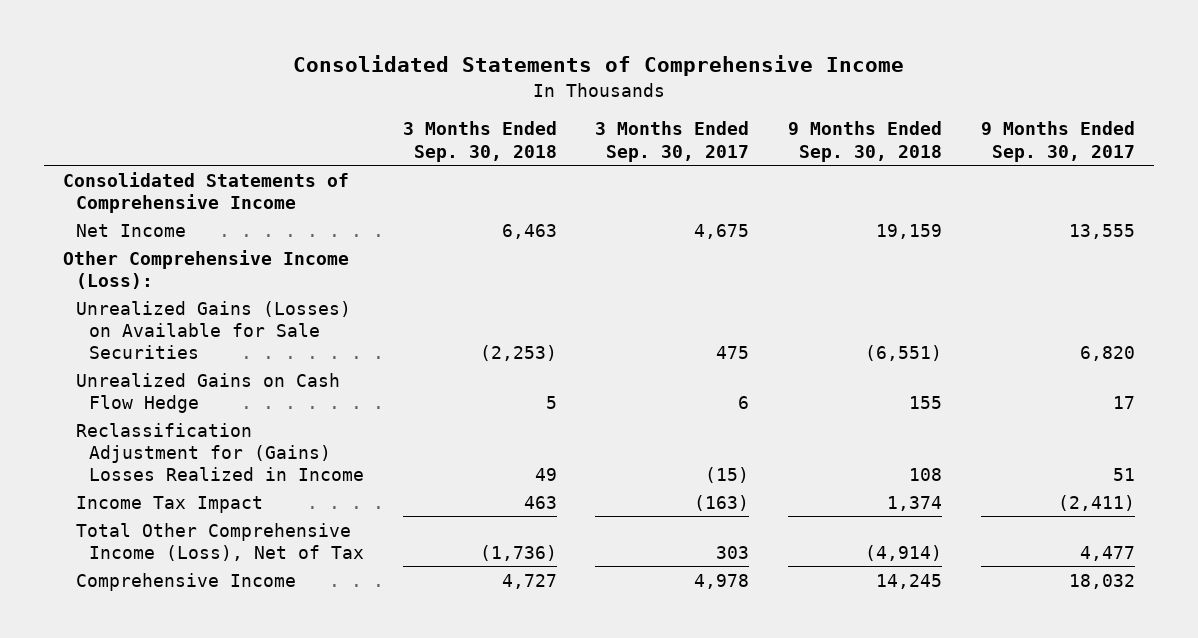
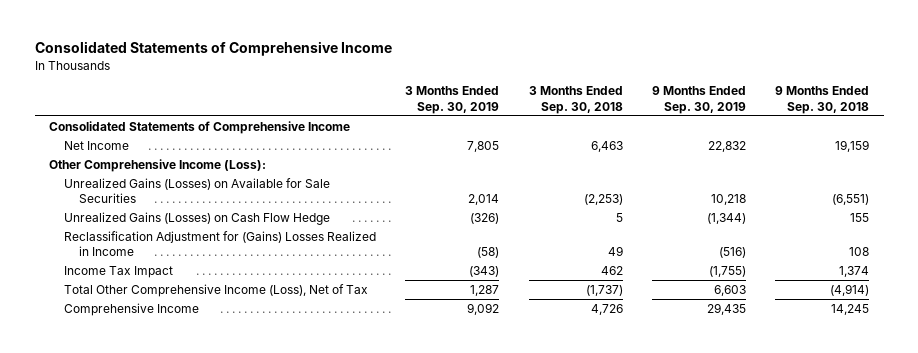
[595,121,750,162] 3 Months Ended Sep. 30, 2017 -> none
[980,121,1135,162] 9 Months Ended Sep. 30, 2017 -> none
none -> [405,86,500,114] 3 Months Ended Sep. 30, 2019
none -> [651,86,746,114] 9 Months Ended Sep. 30, 2019
[76,372,341,413] Unrealized Gains on Cash Flow Hedge -> [64,211,331,225] Unrealized Gains (Losses) on Cash Flow Hedge
[523,495,557,509] 463 -> [600,265,623,275] 462
[479,544,557,561] (1,736) -> [585,284,623,296] (1,737)
[501,573,557,589] 4,727 -> [590,303,623,315] 4,726

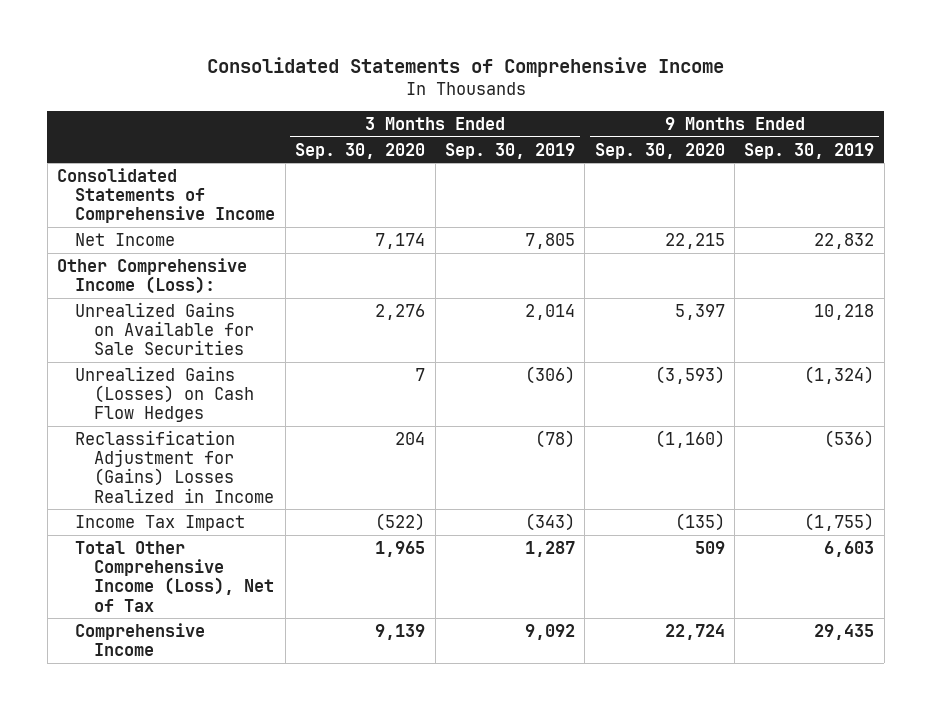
[528,86,623,114] 3 Months Ended Sep. 30, 2018 -> none
[775,86,870,114] 9 Months Ended Sep. 30, 2018 -> none
none -> [295,142,426,159] Sep. 30, 2020
none -> [594,142,725,159] Sep. 30, 2020
[64,177,331,204] Unrealized Gains (Losses) on Available for Sale Securities -> [75,301,254,356] Unrealized Gains on Available for Sale Securities
[64,211,331,225] Unrealized Gains (Losses) on Cash Flow Hedge -> [75,365,254,423] Unrealized Gains (Losses) on Cash Flow Hedges
[470,212,500,224] (326) -> [524,365,575,384] (306)
[706,212,746,224] (1,344) -> [804,365,875,384] (1,324)
[477,247,500,259] (58) -> [534,429,575,448] (78)
[718,247,746,259] (516) -> [824,429,875,448] (536)

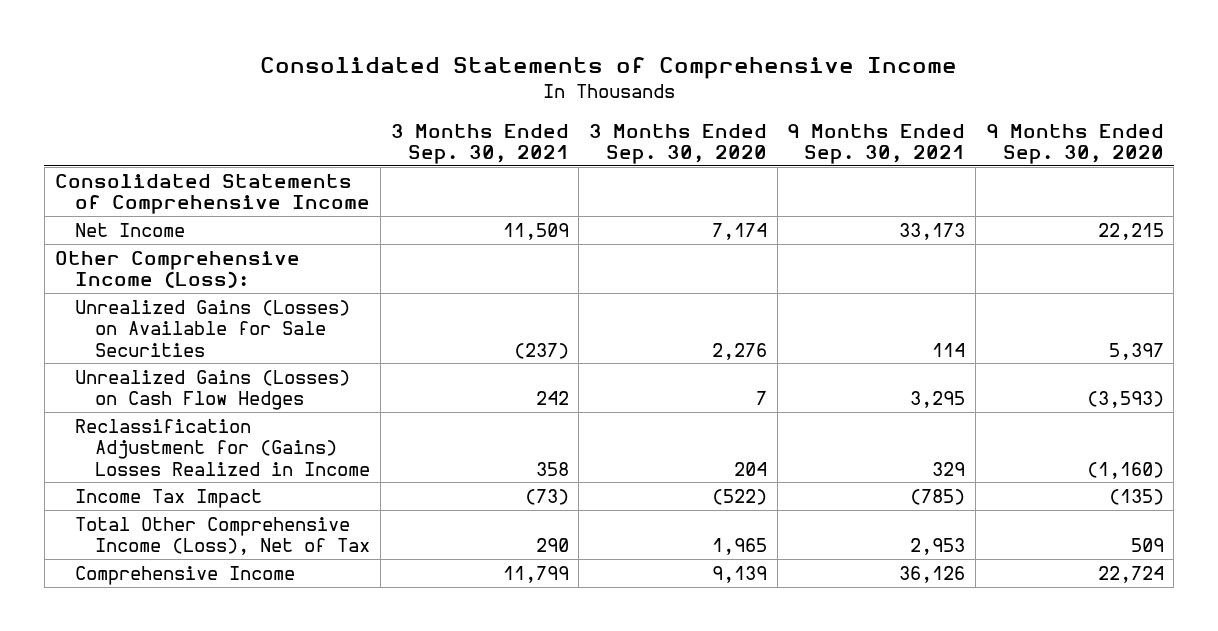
[444,142,575,159] Sep. 30, 2019 -> none
[744,142,875,159] Sep. 30, 2019 -> none
none -> [390,123,569,165] 3 Months Ended Sep. 30, 2021
none -> [787,123,966,165] 9 Months Ended Sep. 30, 2021
[75,301,254,356] Unrealized Gains on Available for Sale Securities -> [74,299,350,357] Unrealized Gains (Losses) on Available for Sale Securities

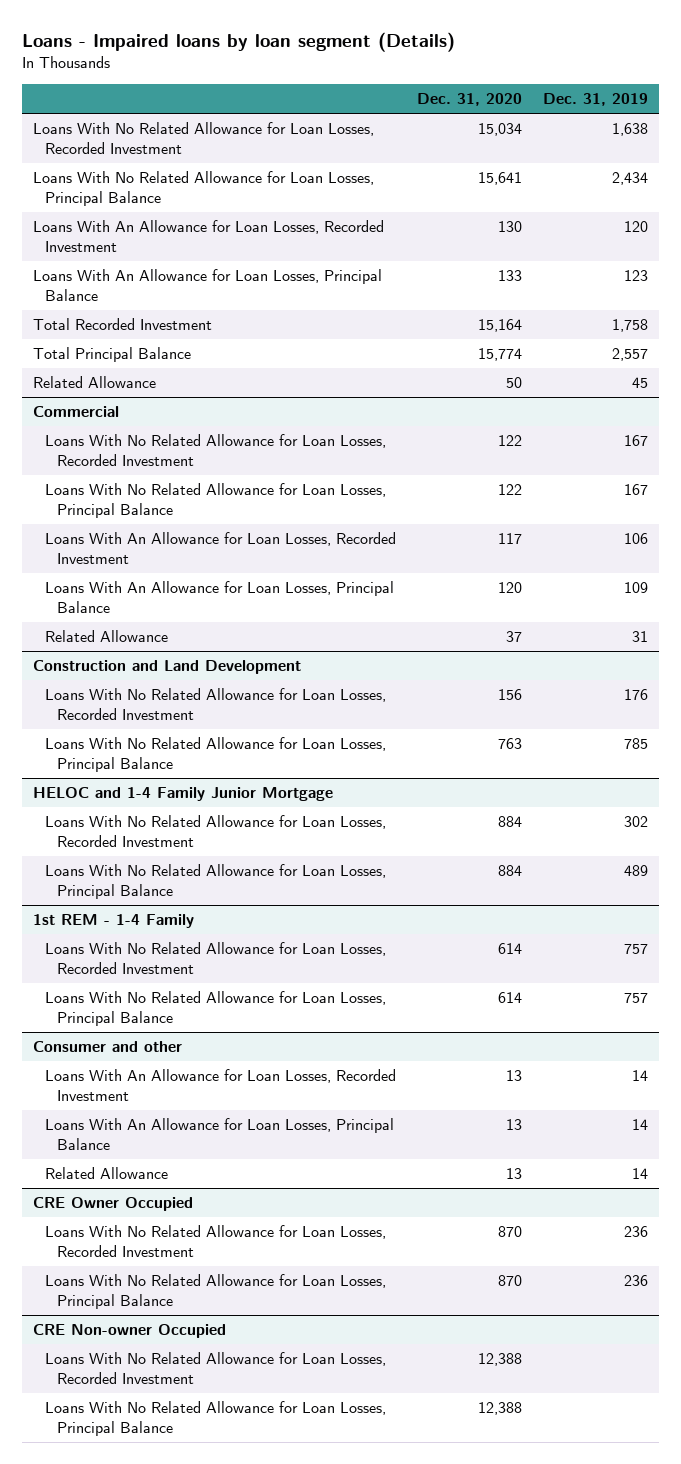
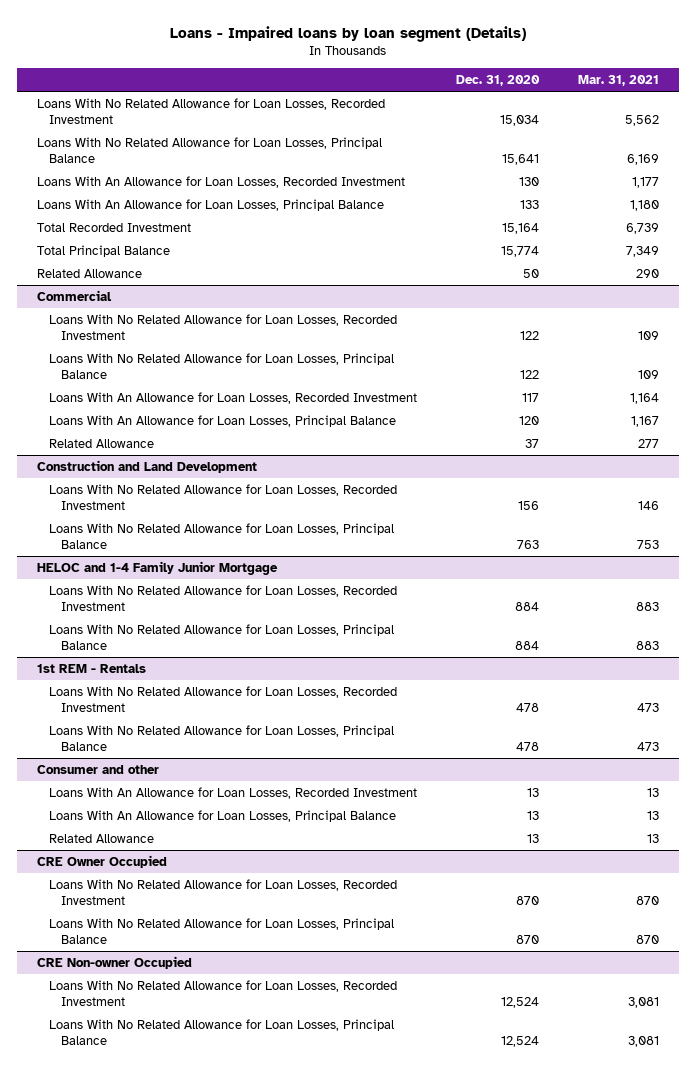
[543,93,649,107] Dec. 31, 2019 -> none
none -> [578,75,660,87] Mar. 31, 2021
[32,914,194,929] 1st REM - 1-4 Family -> none
none -> [36,663,146,673] 1st REM - Rentals
[498,943,523,955] 614 -> [515,703,539,713] 478
[498,992,523,1004] 614 -> [515,742,539,752] 478
[478,1353,523,1367] 12,388 -> [500,997,539,1009] 12,524
[478,1402,523,1416] 12,388 -> [500,1036,539,1048] 12,524

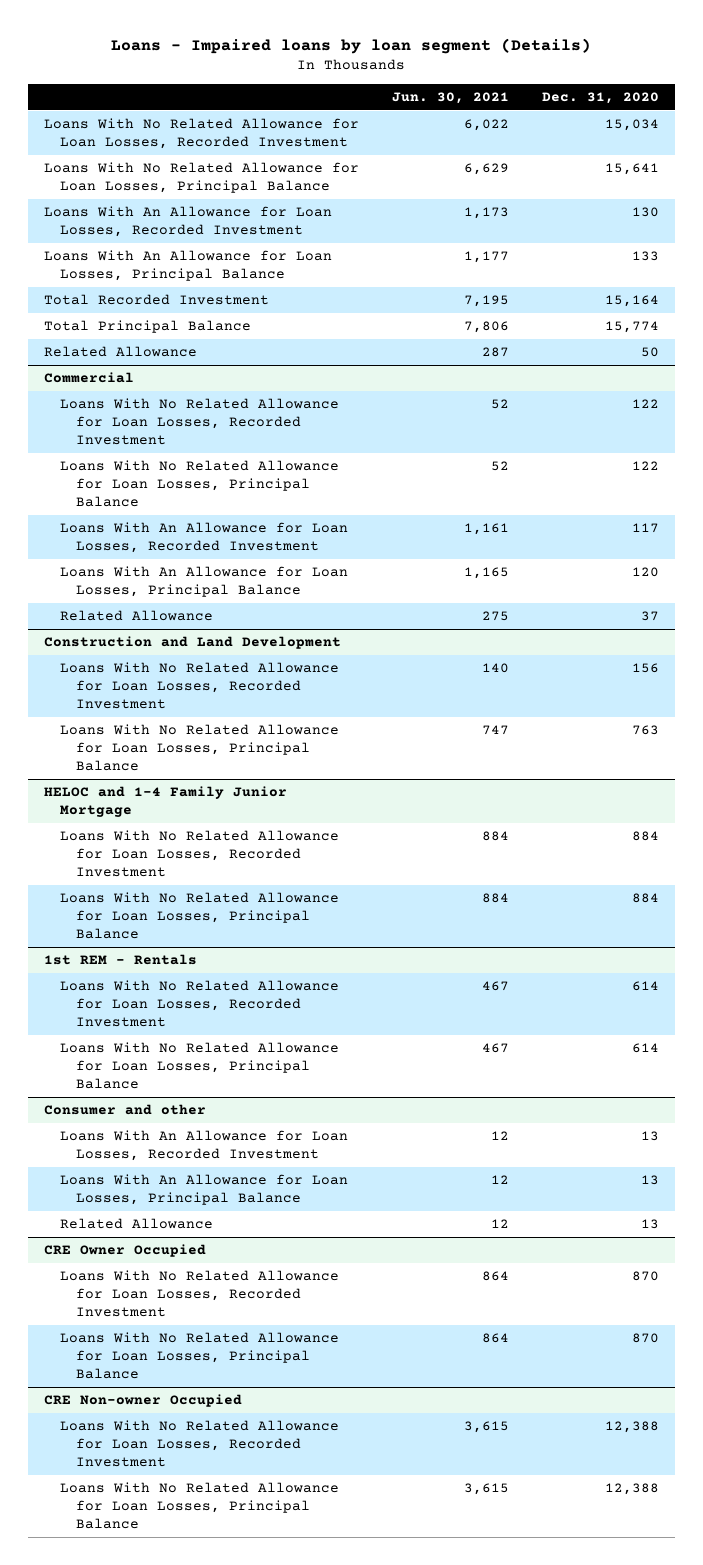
[578,75,660,87] Mar. 31, 2021 -> none
none -> [391,91,509,104] Jun. 30, 2021
[515,703,539,713] 478 -> [631,981,659,992] 614
[515,742,539,752] 478 -> [631,1043,659,1054] 614
[500,997,539,1009] 12,524 -> [604,1421,659,1434] 12,388
[500,1036,539,1048] 12,524 -> [604,1483,659,1496] 12,388

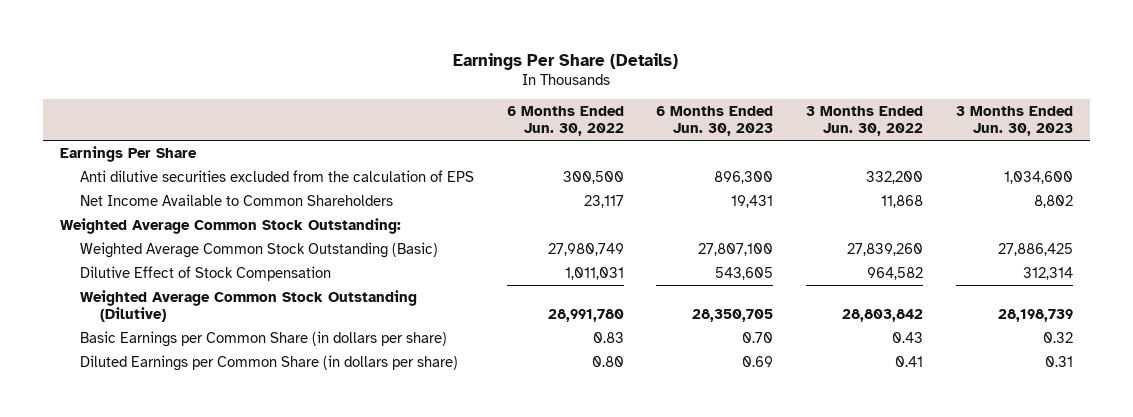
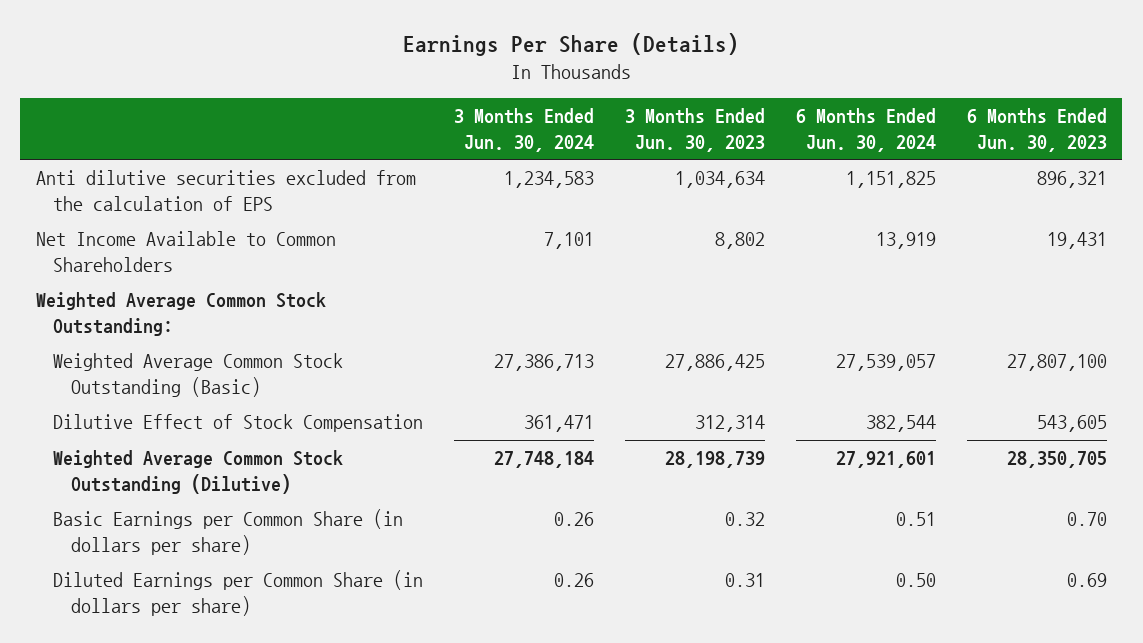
[506,106,624,137] 6 Months Ended Jun. 30, 2022 -> none
[806,106,924,137] 3 Months Ended Jun. 30, 2022 -> none
none -> [454,108,595,152] 3 Months Ended Jun. 30, 2024
none -> [796,108,937,152] 6 Months Ended Jun. 30, 2024
[59,145,197,162] Earnings Per Share -> none
[714,170,774,184] 896,300 -> [1036,171,1107,189] 896,321
[1004,170,1074,184] 1,034,600 -> [675,171,766,189] 1,034,634

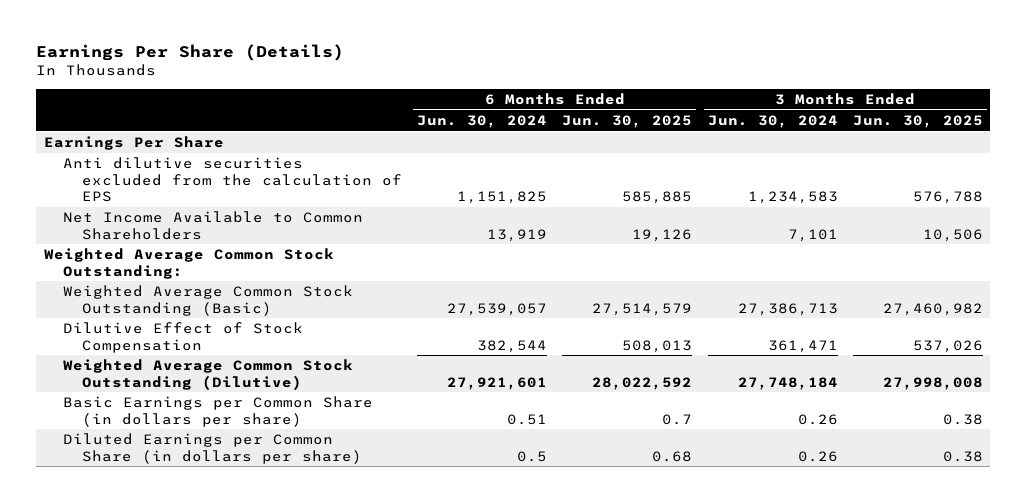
[625,108,766,152] 3 Months Ended Jun. 30, 2023 -> none
[966,108,1107,152] 6 Months Ended Jun. 30, 2023 -> none
none -> [562,114,693,128] Jun. 30, 2025
none -> [852,114,983,128] Jun. 30, 2025
none -> [43,136,224,151] Earnings Per Share
[896,573,937,588] 0.50 -> [517,450,548,462] 0.5

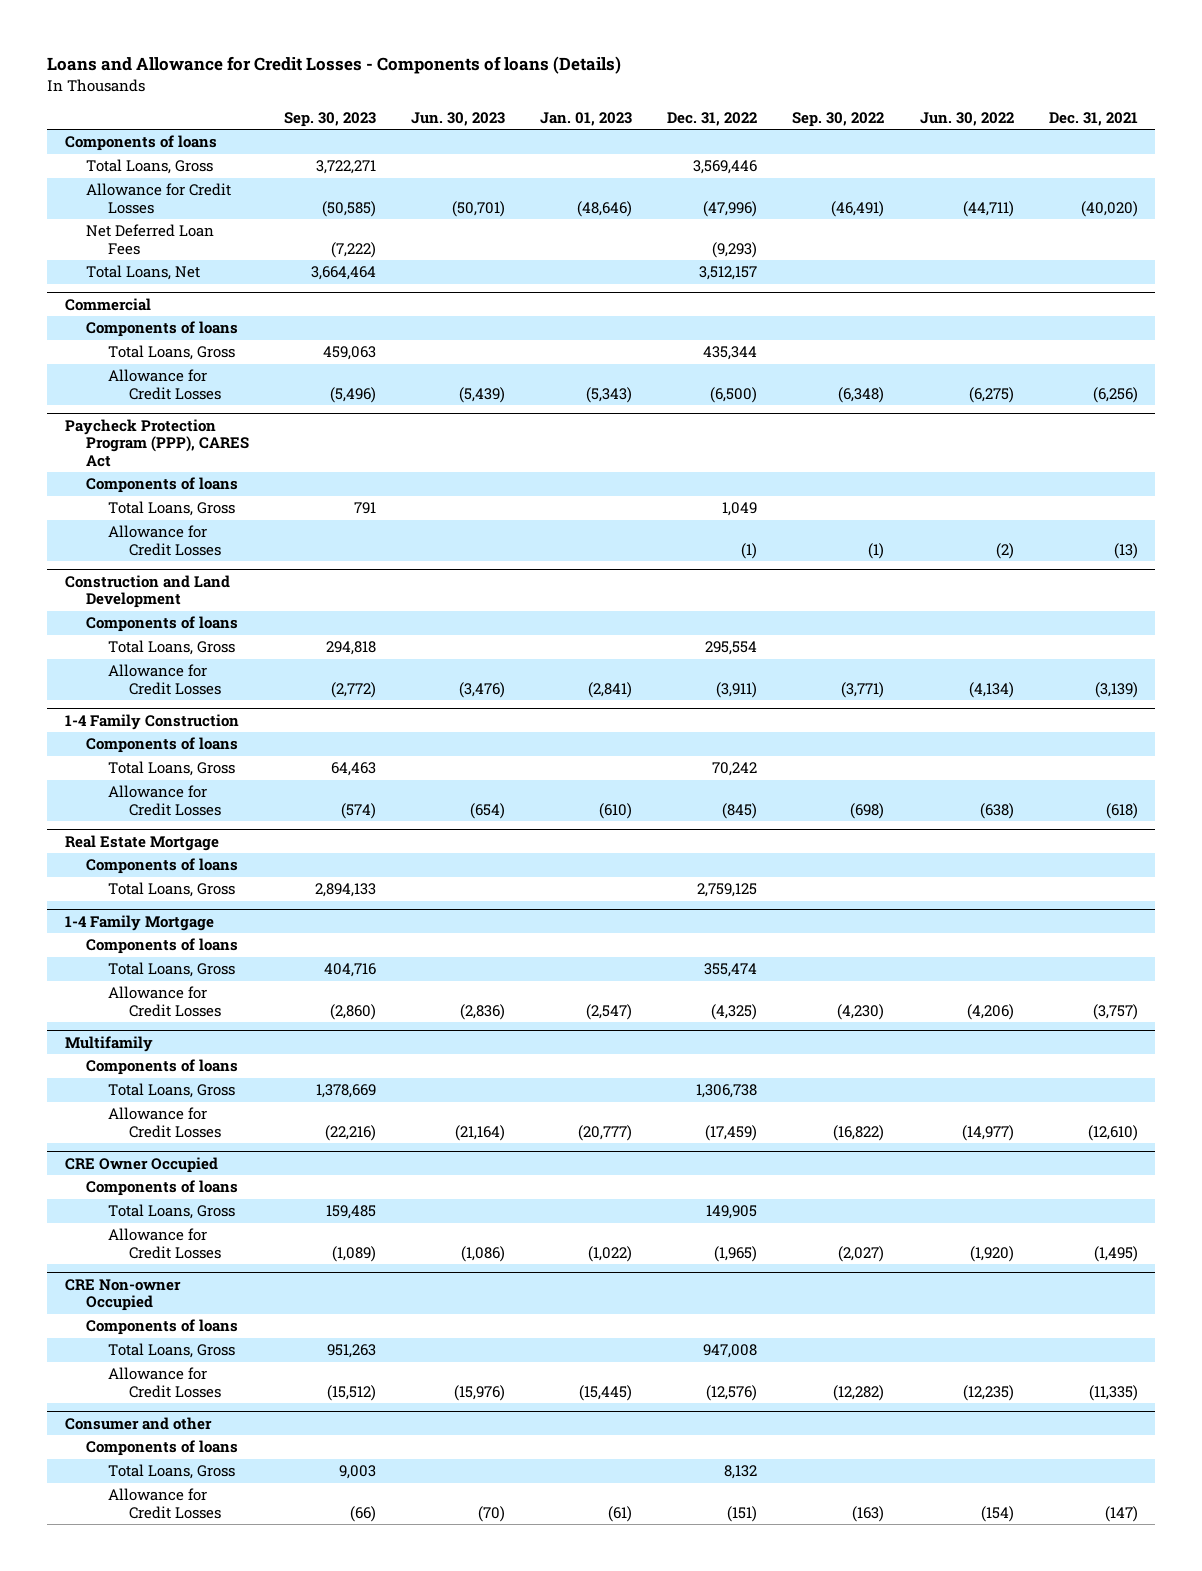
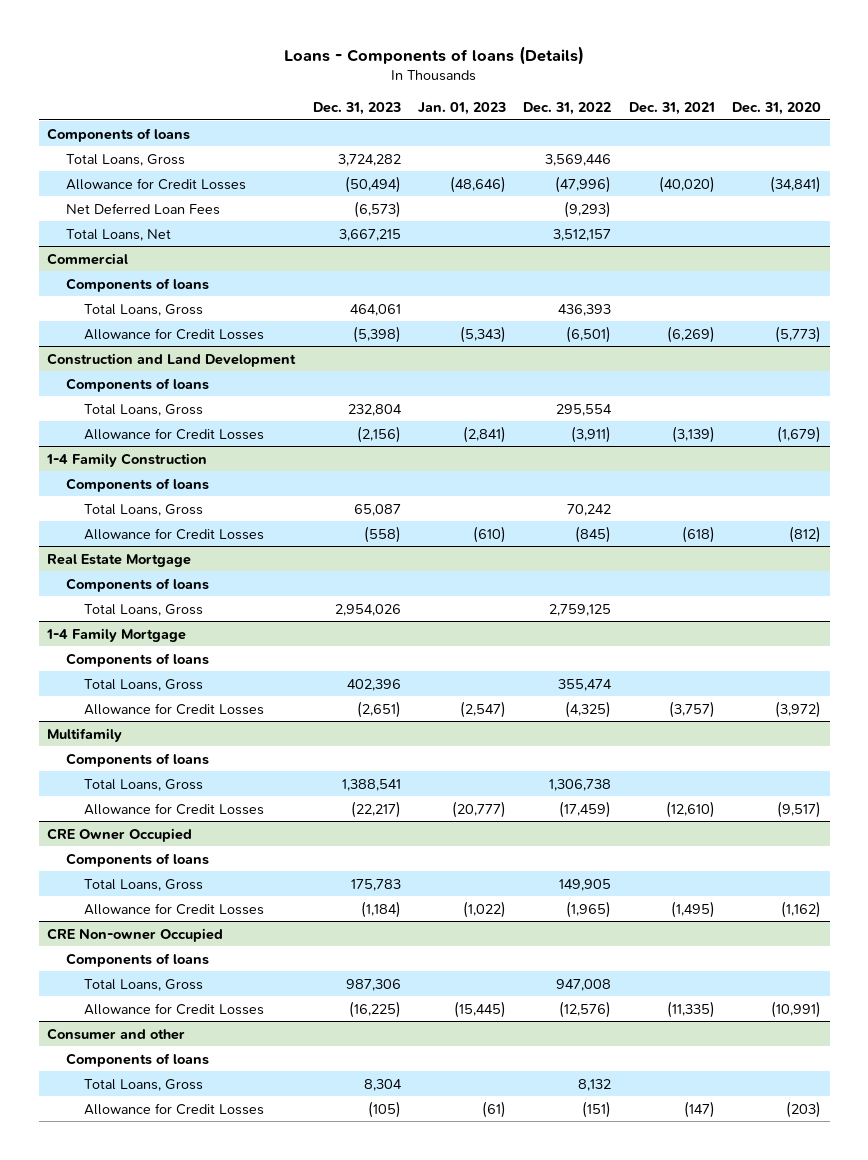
[47,56,622,75] Loans and Allowance for Credit Losses - Components of loans (Details) -> [284,45,585,65] Loans - Components of loans (Details)
[284,111,377,127] Sep. 30, 2023 -> none
[411,111,506,126] Jun. 30, 2023 -> none
[792,111,885,127] Sep. 30, 2022 -> none
[919,111,1014,126] Jun. 30, 2022 -> none
none -> [312,102,401,116] Dec. 31, 2023
none -> [732,102,822,116] Dec. 31, 2020
[64,418,250,467] Paycheck Protection Program (PPP), CARES Act -> none
[86,477,239,494] Components of loans -> none
[107,501,235,517] Total Loans, Gross -> none
[107,525,222,556] Allowance for Credit Losses -> none
[703,346,758,361] 435,344 -> [558,303,612,316] 436,393
[710,386,758,403] (6,500) -> [566,325,612,343] (6,501)
[1092,386,1138,403] (6,256) -> [666,325,715,343] (6,269)

